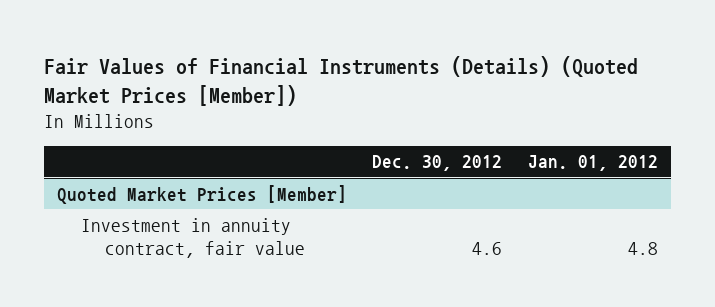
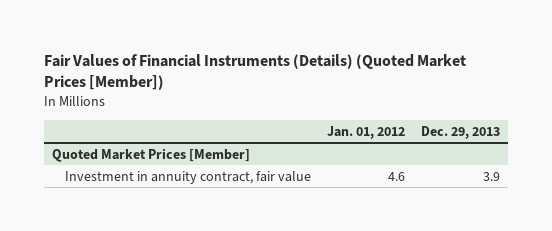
[372,155,503,172] Dec. 30, 2012 -> none
none -> [420,125,500,139] Dec. 29, 2013
[628,241,659,255] 4.8 -> [387,171,405,181] 4.6

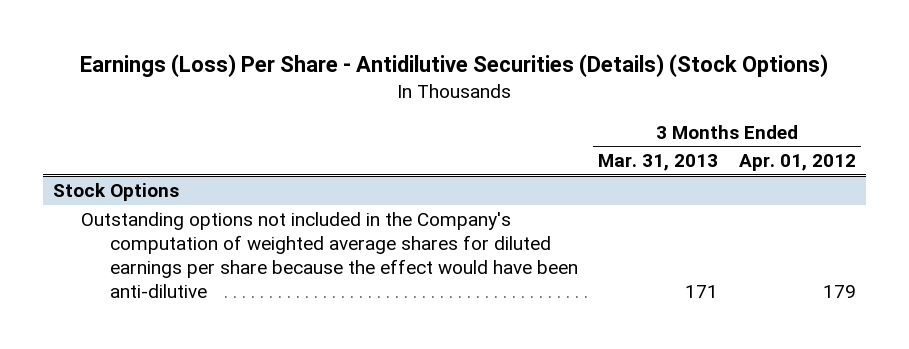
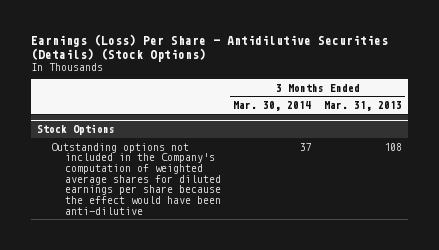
[738,154,856,172] Apr. 01, 2012 -> none
none -> [233,101,312,112] Mar. 30, 2014
[685,285,719,299] 171 -> [383,142,402,151] 108

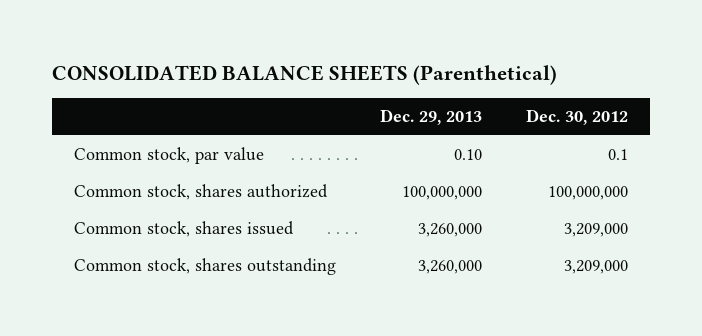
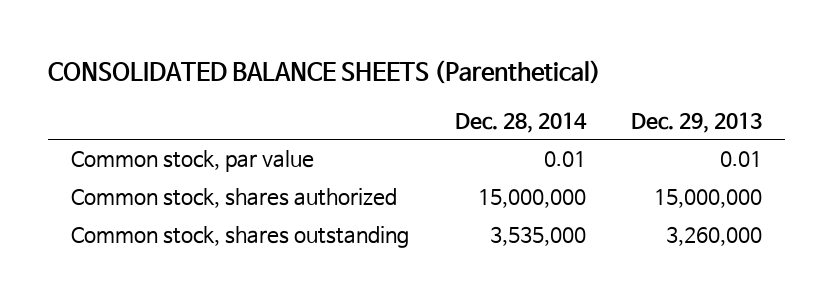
[526,109,629,126] Dec. 30, 2012 -> none
none -> [454,111,587,133] Dec. 28, 2014
[73,221,294,238] Common stock, shares issued -> none
[454,149,483,161] 0.10 -> [720,151,763,168] 0.01
[402,186,483,201] 100,000,000 -> [654,189,763,209] 15,000,000

